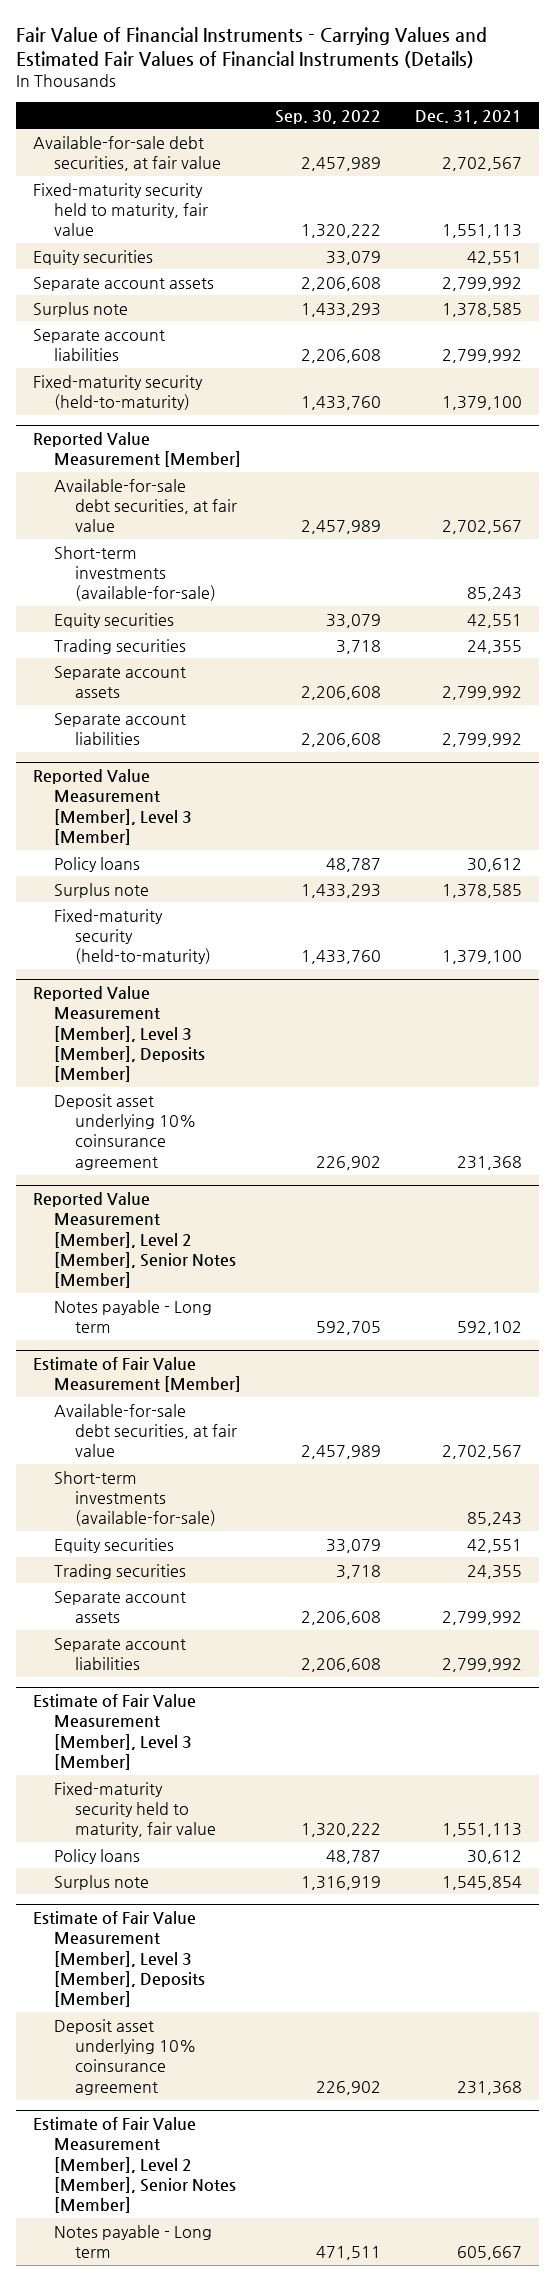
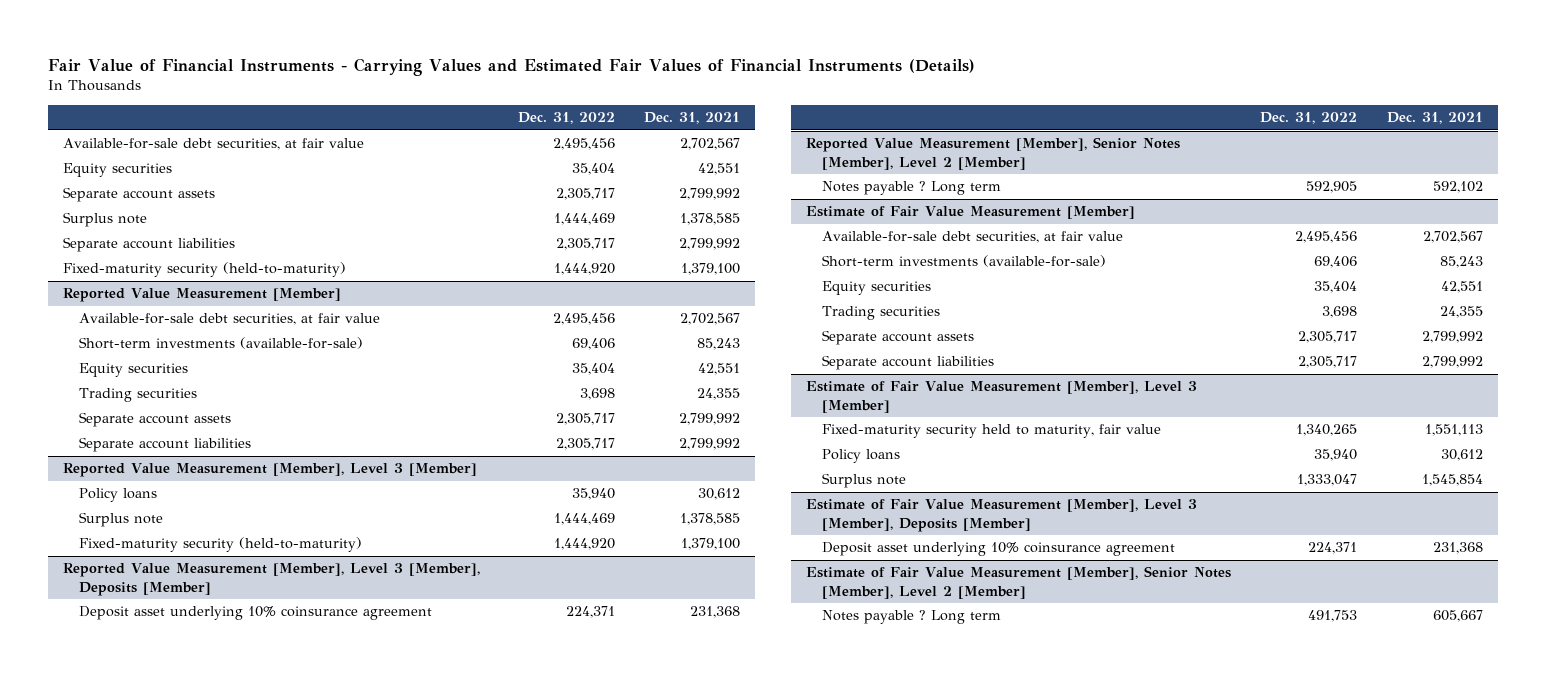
[275,109,382,124] Sep. 30, 2022 -> none
none -> [517,112,615,125] Dec. 31, 2022
[33,182,209,237] Fixed-maturity security held to maturity, fair value -> none
[33,1191,237,1289] Reported Value Measurement [Member], Level 2 [Member], Senior Notes [Member] -> [805,137,1180,170] Reported Value Measurement [Member], Senior Notes [Member], Level 2 [Member]
[54,1299,213,1334] Notes payable - Long term -> [822,181,1002,196] Notes payable ? Long term
[33,2116,237,2214] Estimate of Fair Value Measurement [Member], Level 2 [Member], Senior Notes [Member] -> [805,566,1231,599] Estimate of Fair Value Measurement [Member], Senior Notes [Member], Level 2 [Member]
[54,2224,213,2259] Notes payable - Long term -> [822,610,1002,625] Notes payable ? Long term

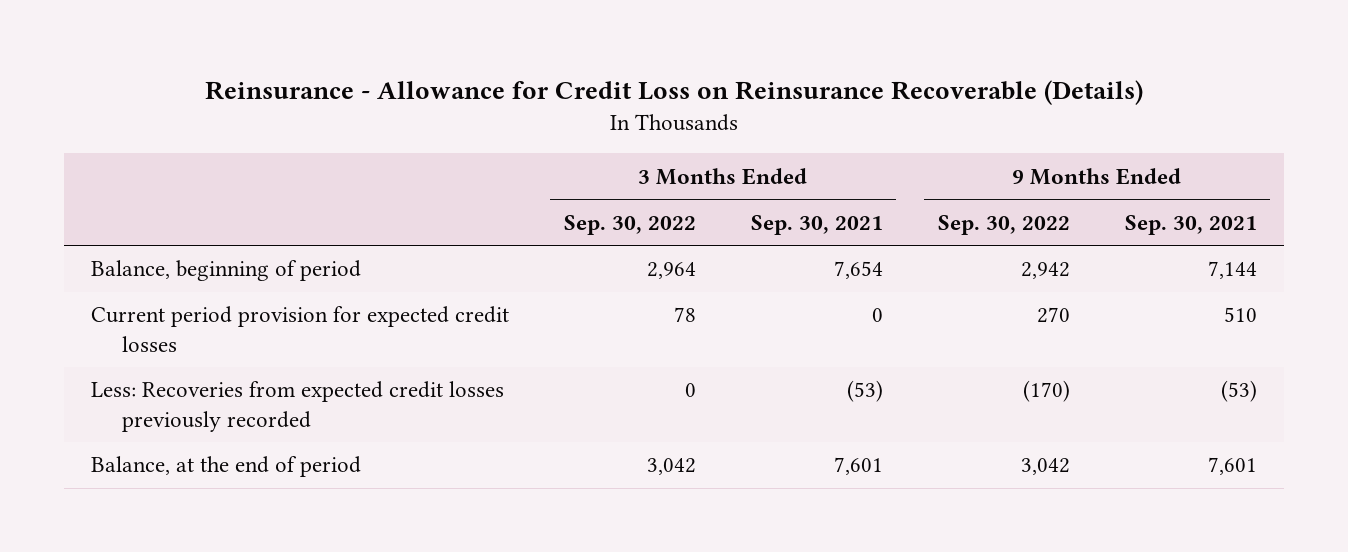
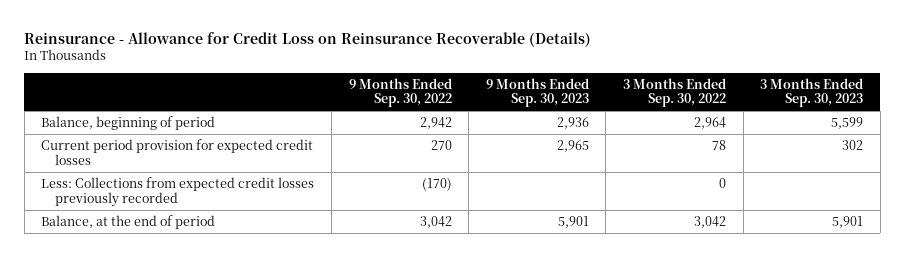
[750,214,883,235] Sep. 30, 2021 -> none
[1124,214,1257,235] Sep. 30, 2021 -> none
none -> [485,77,589,108] 9 Months Ended Sep. 30, 2023
none -> [760,77,864,108] 3 Months Ended Sep. 30, 2023
[90,381,504,432] Less: Recoveries from expected credit losses previously recorded -> [41,176,315,207] Less: Collections from expected credit losses previously recorded

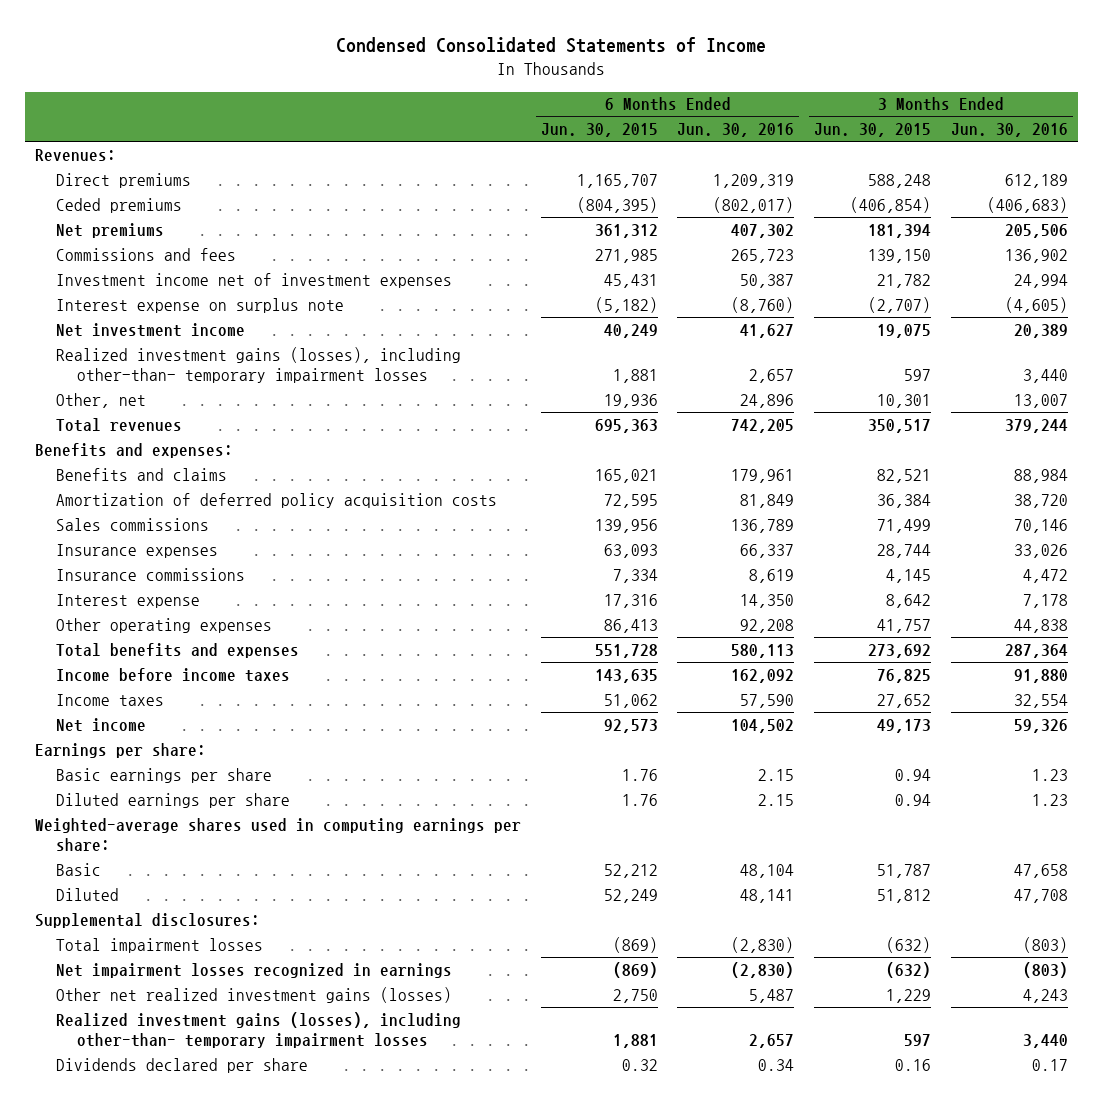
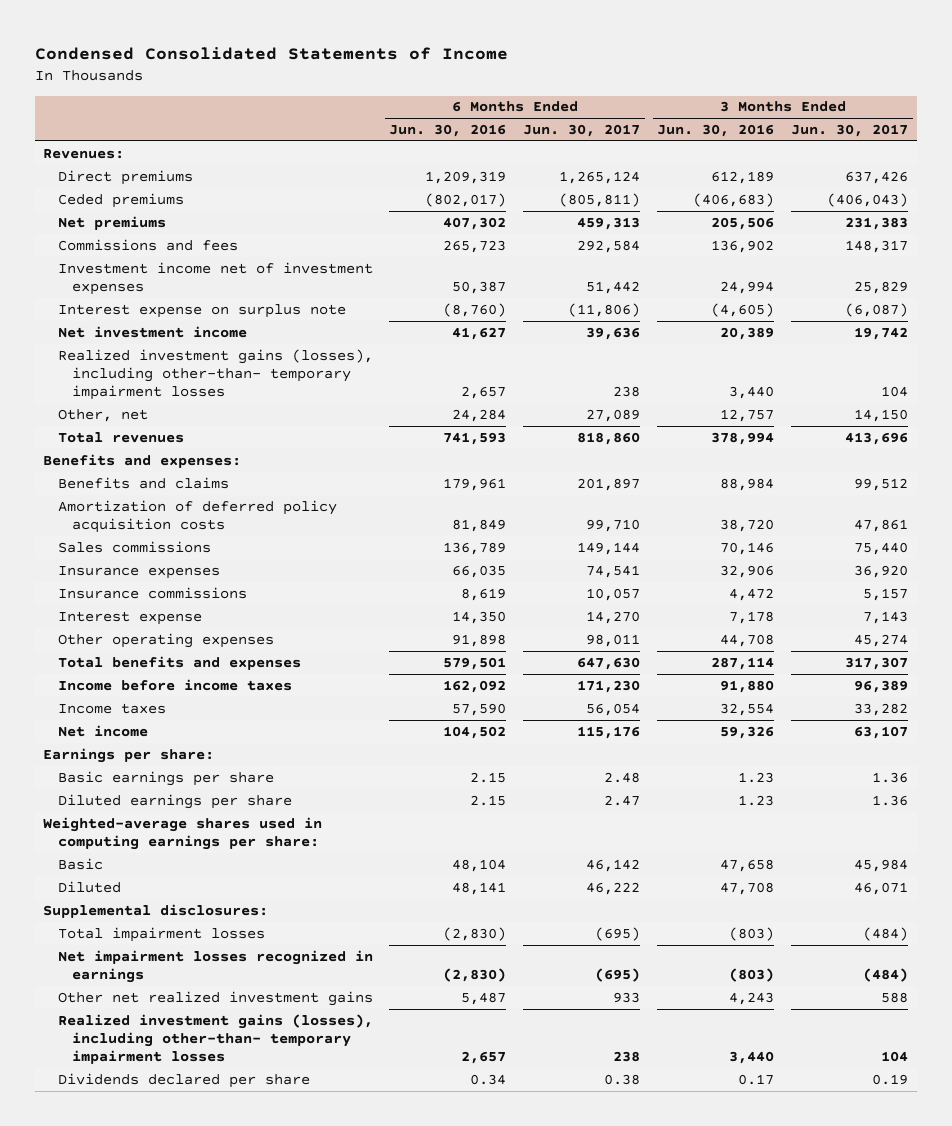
[540,123,658,138] Jun. 30, 2015 -> none
[814,123,932,138] Jun. 30, 2015 -> none
none -> [523,124,641,138] Jun. 30, 2017
none -> [791,124,909,138] Jun. 30, 2017
[740,393,795,408] 24,896 -> [452,408,507,422] 24,284
[1013,393,1068,408] 13,007 -> [720,408,775,422] 12,757
[731,418,795,433] 742,205 -> [443,431,507,445] 741,593
[1004,418,1068,433] 379,244 -> [711,431,775,445] 378,994
[740,543,795,558] 66,337 -> [452,564,507,578] 66,035
[1013,543,1068,558] 33,026 -> [720,564,775,578] 32,906
[740,618,795,633] 92,208 -> [452,633,507,647] 91,898
[1013,618,1068,633] 44,838 -> [720,633,775,647] 44,708
[731,643,795,658] 580,113 -> [443,656,507,670] 579,501
[1004,643,1068,658] 287,364 -> [711,656,775,670] 287,114
[55,986,452,1003] Other net realized investment gains (losses) -> [57,990,373,1006] Other net realized investment gains

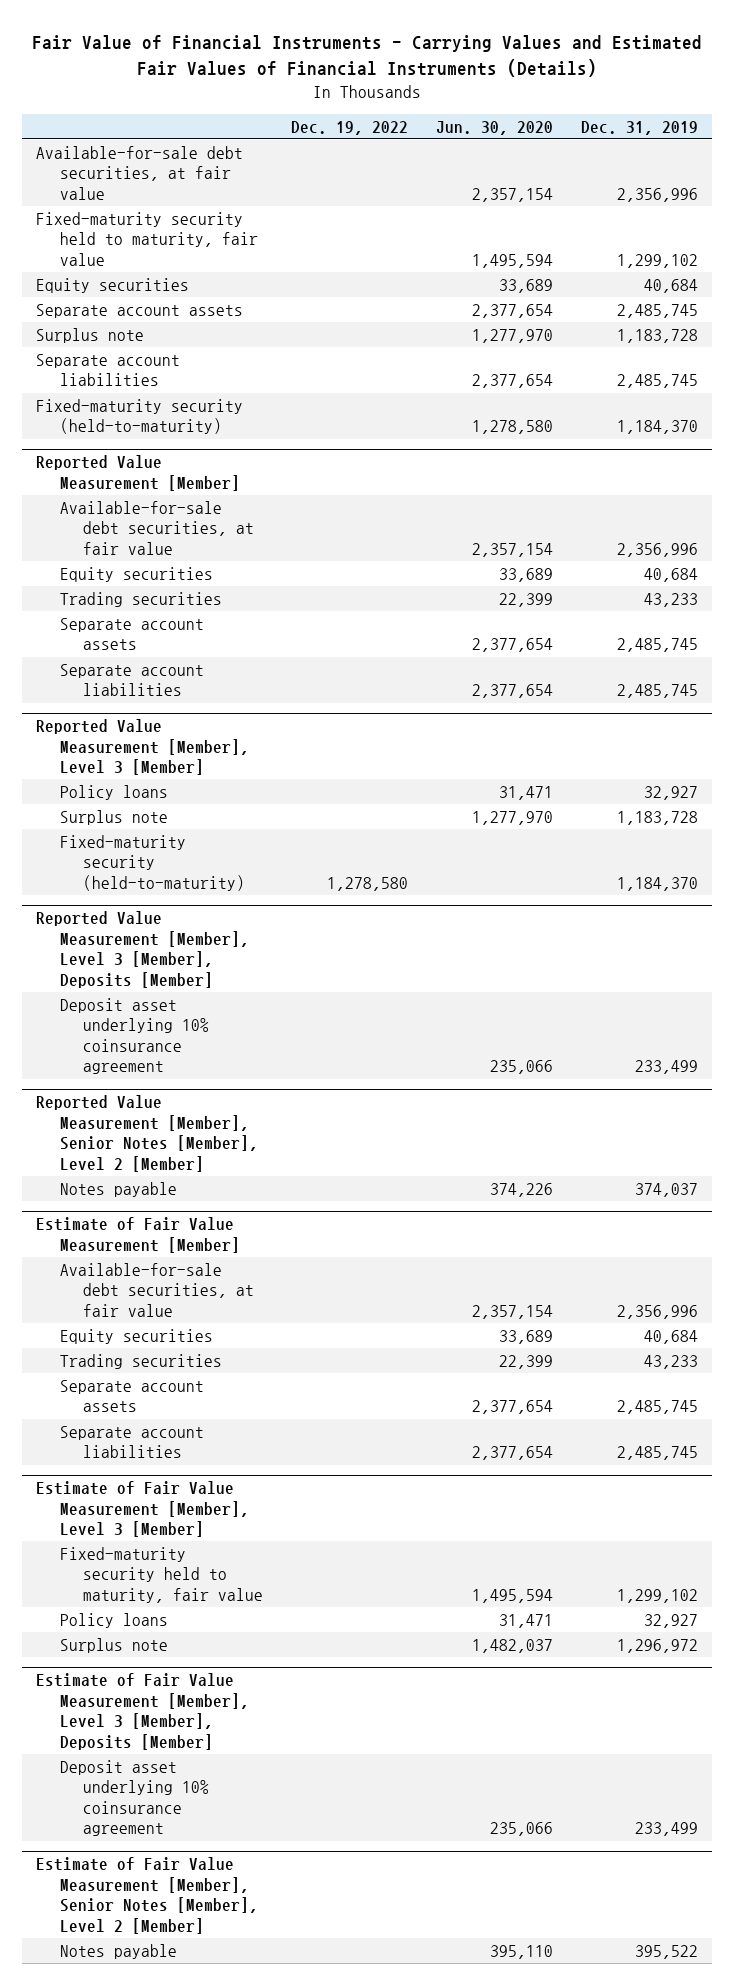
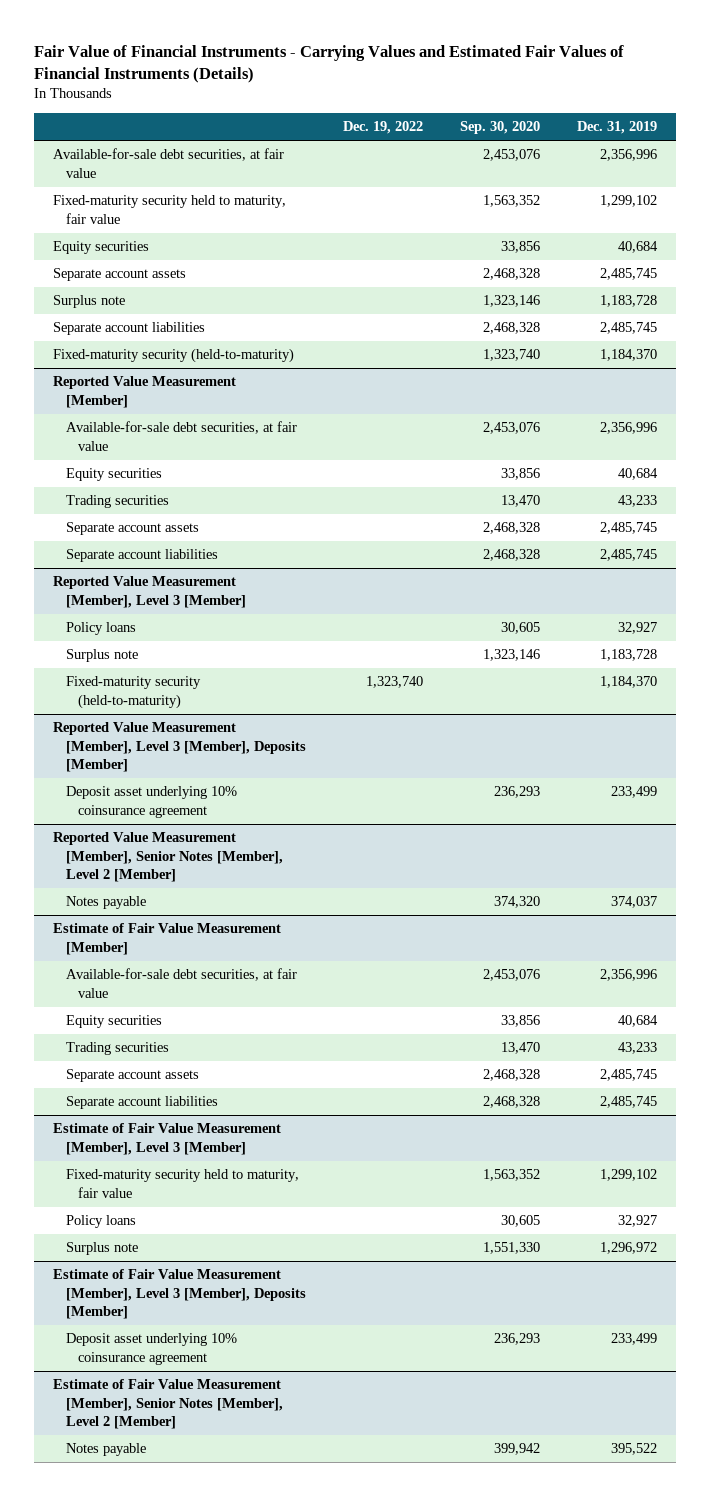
[436,120,554,135] Jun. 30, 2020 -> none
none -> [460,121,541,135] Sep. 30, 2020
[327,876,409,891] 1,278,580 -> [365,676,423,689] 1,323,740

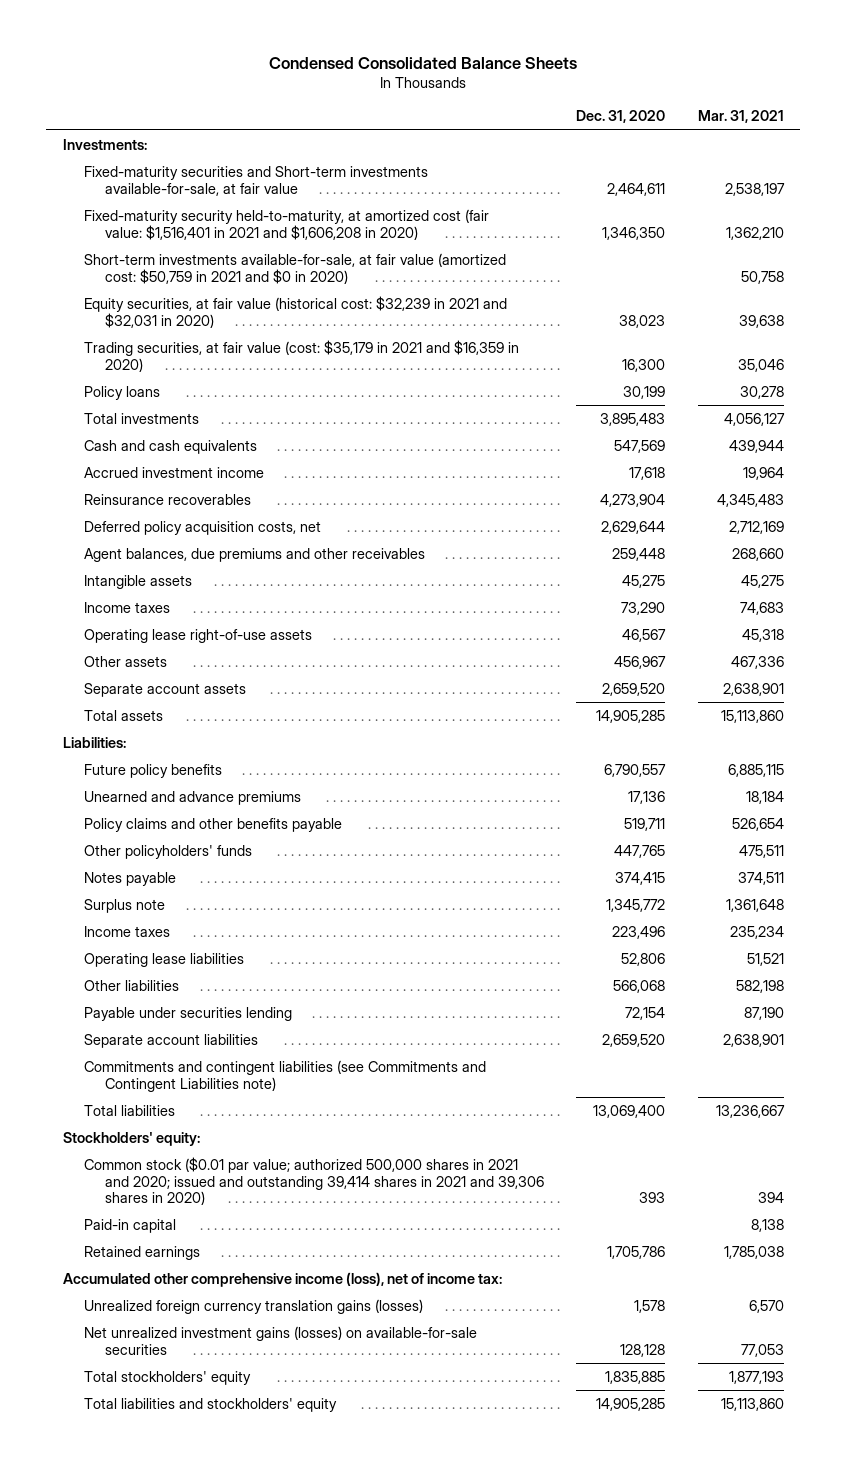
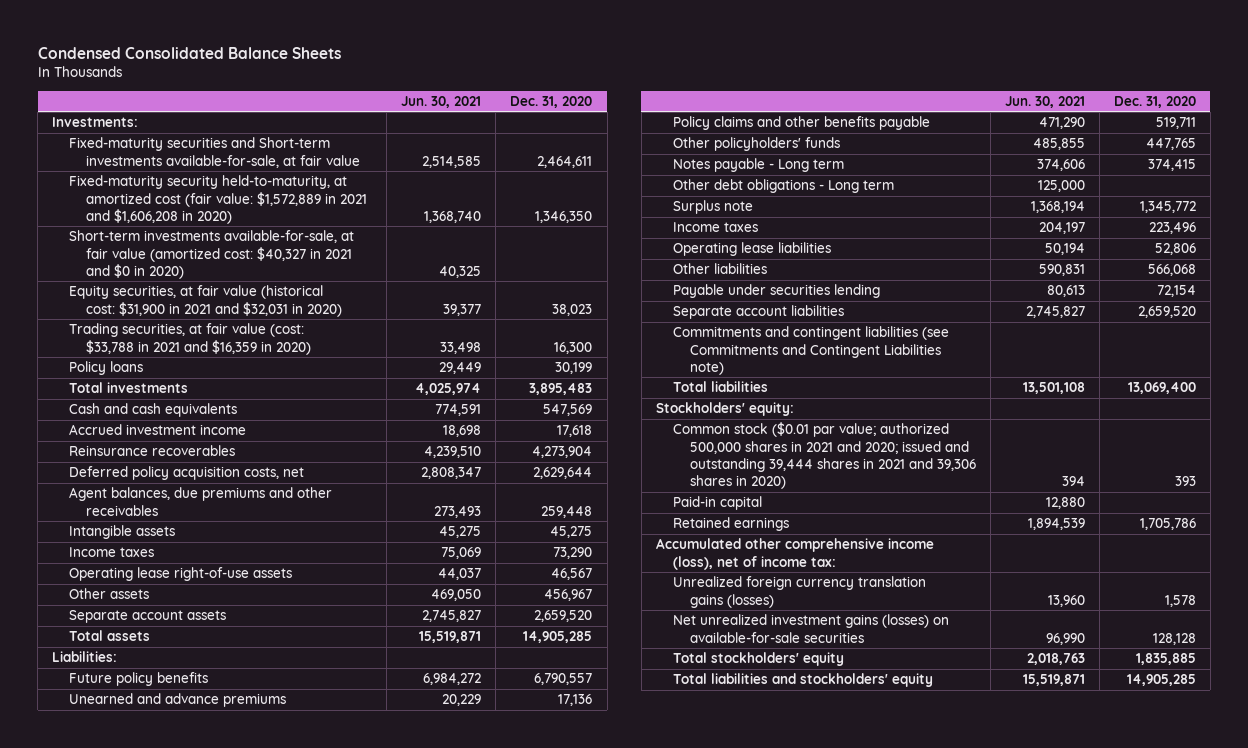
[698,110,785,124] Mar. 31, 2021 -> none
none -> [401,95,482,108] Jun. 30, 2021
[83,208,489,240] Fixed-maturity security held-to-maturity, at amortized cost (fair value: $1,516,401 in 2021 and $1,606,208 in 2020) -> [69,175,368,224] Fixed-maturity security held-to-maturity, at amortized cost (fair value: $1,572,889 in 2021 and $1,606,208 in 2020)
[83,252,506,284] Short-term investments available-for-sale, at fair value (amortized cost: $50,759 in 2021 and $0 in 2020) -> [69,230,355,279] Short-term investments available-for-sale, at fair value (amortized cost: $40,327 in 2021 and $0 in 2020)
[83,295,507,328] Equity securities, at fair value (historical cost: $32,239 in 2021 and $32,031 in 2020) -> [69,285,343,317] Equity securities, at fair value (historical cost: $31,900 in 2021 and $32,031 in 2020)
[83,339,519,372] Trading securities, at fair value (cost: $35,179 in 2021 and $16,359 in 2020) -> [69,323,312,355] Trading securities, at fair value (cost: $33,788 in 2021 and $16,359 in 2020)
[83,871,176,886] Notes payable -> [672,158,844,173] Notes payable - Long term
none -> [672,179,894,194] Other debt obligations - Long term
[83,1156,544,1206] Common stock ($0.01 par value; authorized 500,000 shares in 2021 and 2020; issued and outstanding 39,414 shares in 2021 and 39,306 shares in 2020) -> [672,422,976,490] Common stock ($0.01 par value; authorized 500,000 shares in 2021 and 2020; issued and outstanding 39,444 shares in 2021 and 39,306 shares in 2020)

